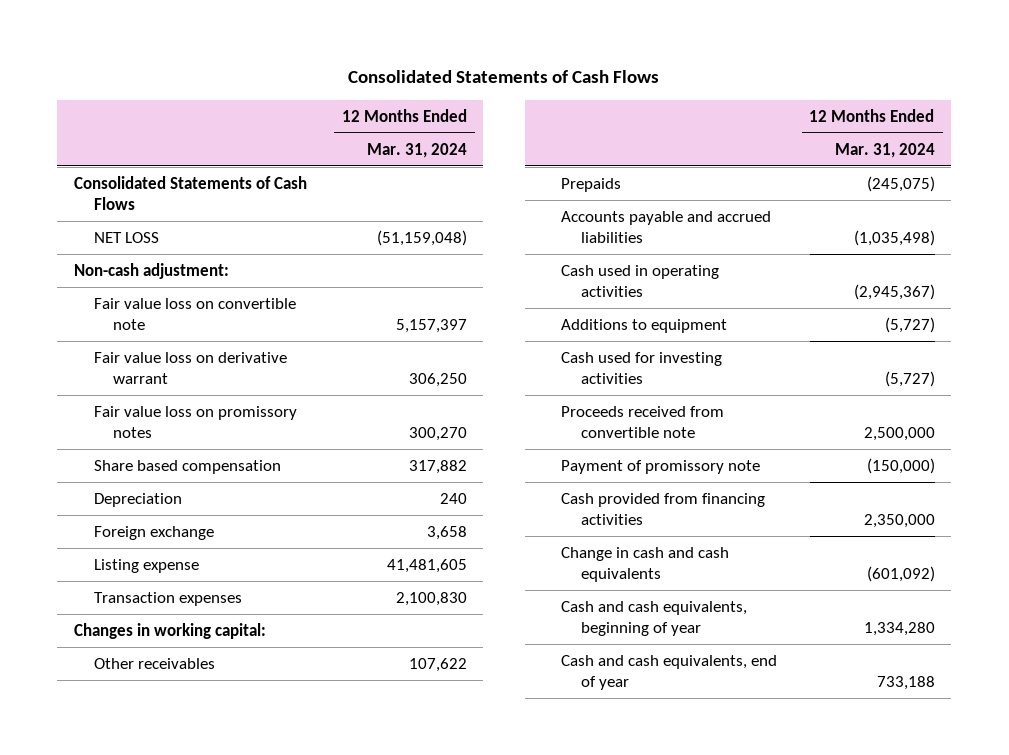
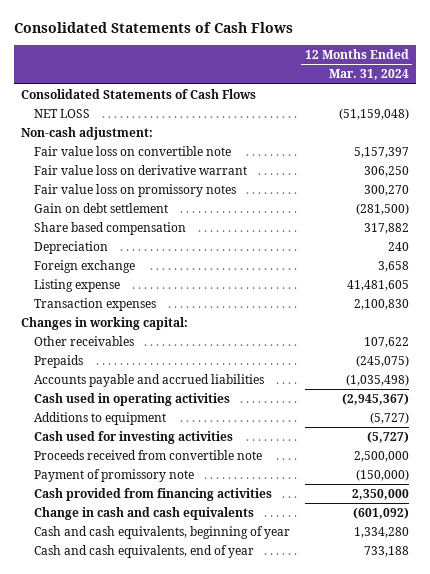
none -> [33,203,168,214] Gain on debt settlement

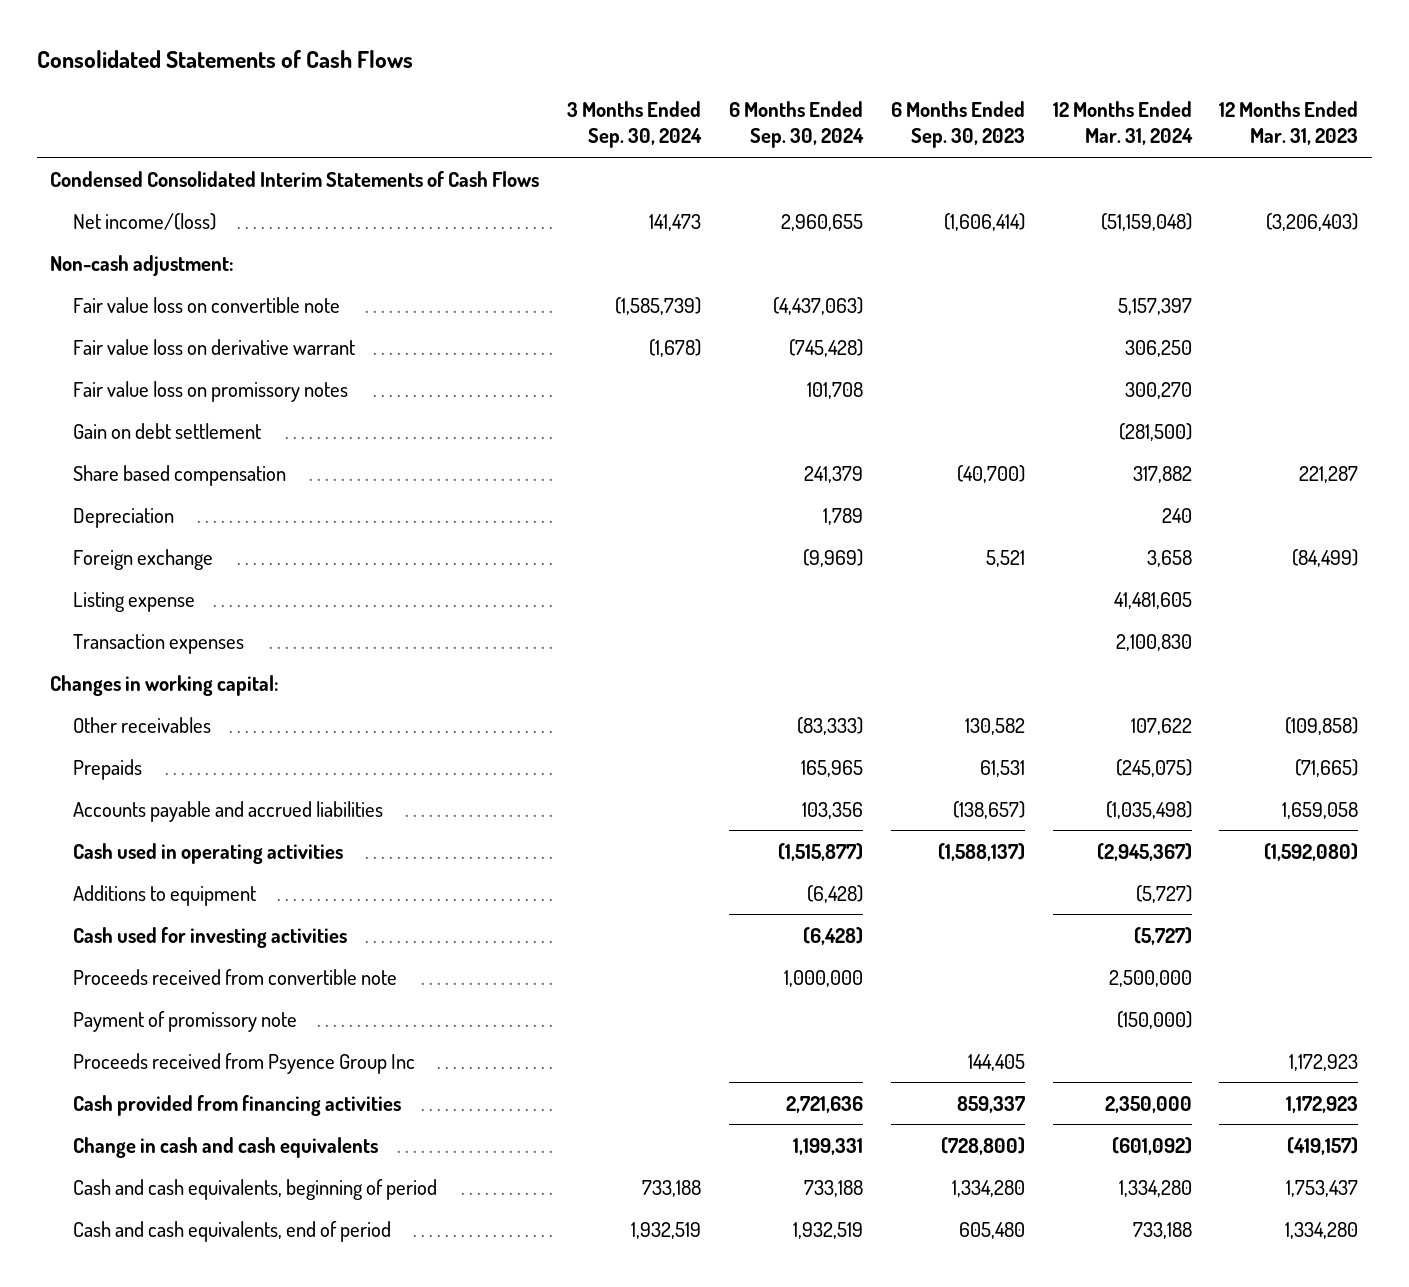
none -> [567,100,703,149] 3 Months Ended Sep. 30, 2024
none -> [729,100,865,149] 6 Months Ended Sep. 30, 2024
none -> [890,100,1025,149] 6 Months Ended Sep. 30, 2023
none -> [1219,100,1359,146] 12 Months Ended Mar. 31, 2023
[21,89,257,100] Consolidated Statements of Cash Flows -> [50,170,540,187] Condensed Consolidated Interim Statements of Cash Flows
[33,109,90,119] NET LOSS -> [73,212,217,230] Net income/(loss)
none -> [73,1052,416,1074] Proceeds received from Psyence Group Inc
[33,526,290,540] Cash and cash equivalents, beginning of year -> [73,1178,438,1200] Cash and cash equivalents, beginning of period
[33,545,254,559] Cash and cash equivalents, end of year -> [73,1220,392,1242] Cash and cash equivalents, end of period

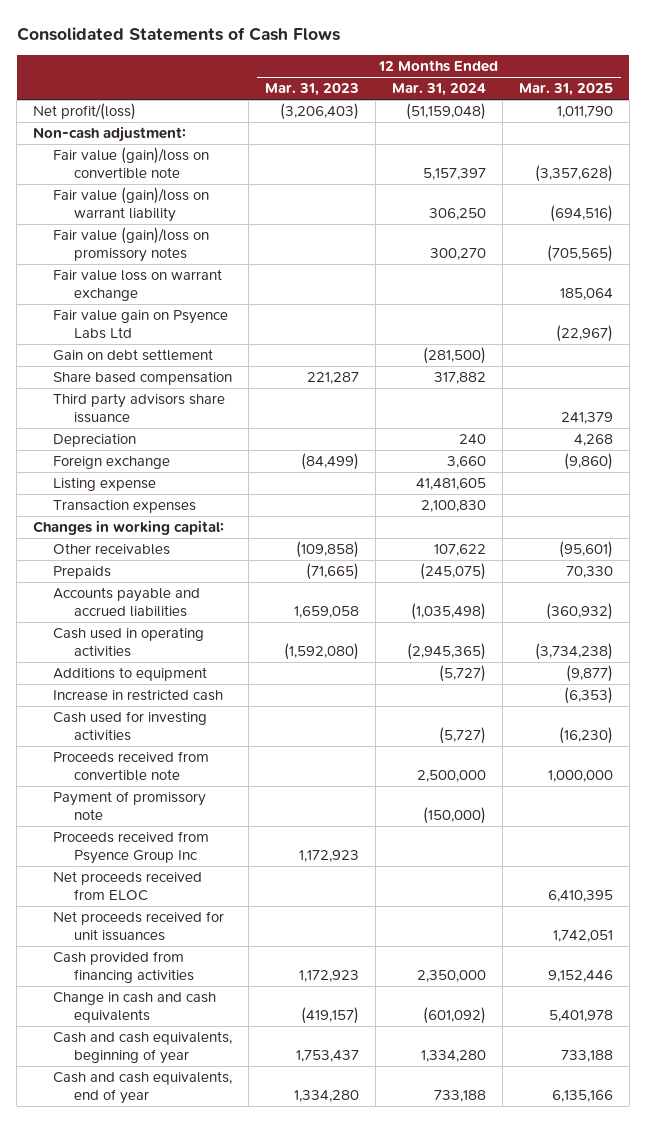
[567,100,703,149] 3 Months Ended Sep. 30, 2024 -> none
[729,100,865,149] 6 Months Ended Sep. 30, 2024 -> none
[890,100,1025,149] 6 Months Ended Sep. 30, 2023 -> none
none -> [518,83,613,97] Mar. 31, 2025
[50,170,540,187] Condensed Consolidated Interim Statements of Cash Flows -> none
[73,212,217,230] Net income/(loss) -> [33,103,137,121] Net profit/(loss)
[73,296,341,313] Fair value loss on convertible note -> [53,147,210,179] Fair value (gain)/loss on convertible note
[73,338,356,355] Fair value loss on derivative warrant -> [53,187,210,222] Fair value (gain)/loss on warrant liability
[73,380,349,402] Fair value loss on promissory notes -> [53,227,210,262] Fair value (gain)/loss on promissory notes
none -> [53,269,223,301] Fair value loss on warrant exchange
none -> [53,310,229,339] Fair value gain on Psyence Labs Ltd
none -> [53,393,226,423] Third party advisors share issuance
[1146,549,1192,567] 3,658 -> [446,456,486,469] 3,660
[1096,842,1192,861] (2,945,367) -> [406,642,486,660] (2,945,365)
none -> [53,689,224,702] Increase in restricted cash
none -> [53,871,203,901] Net proceeds received from ELOC
none -> [53,911,225,941] Net proceeds received for unit issuances
[73,1178,438,1200] Cash and cash equivalents, beginning of period -> [53,1031,233,1064] Cash and cash equivalents, beginning of year
[73,1220,392,1242] Cash and cash equivalents, end of period -> [53,1071,233,1104] Cash and cash equivalents, end of year

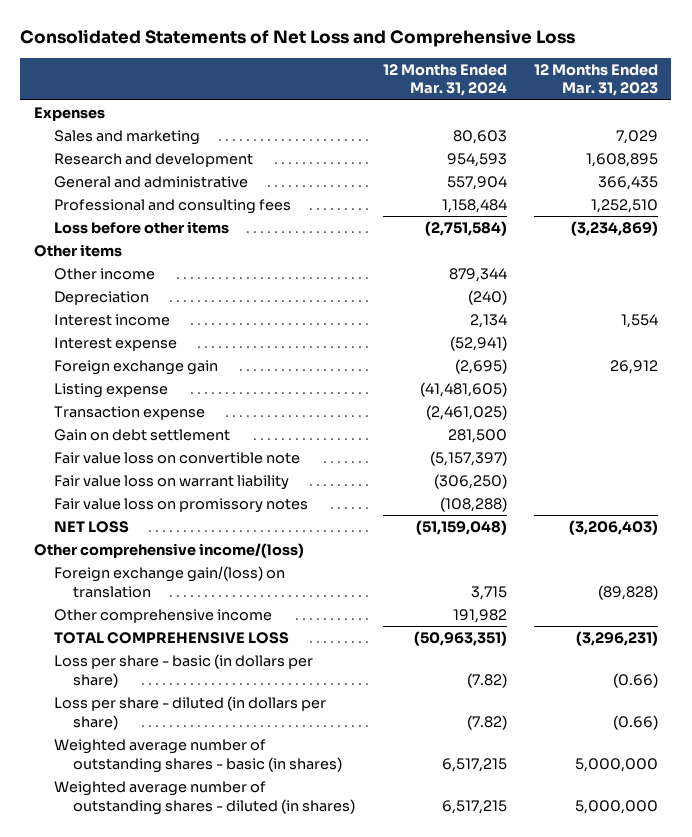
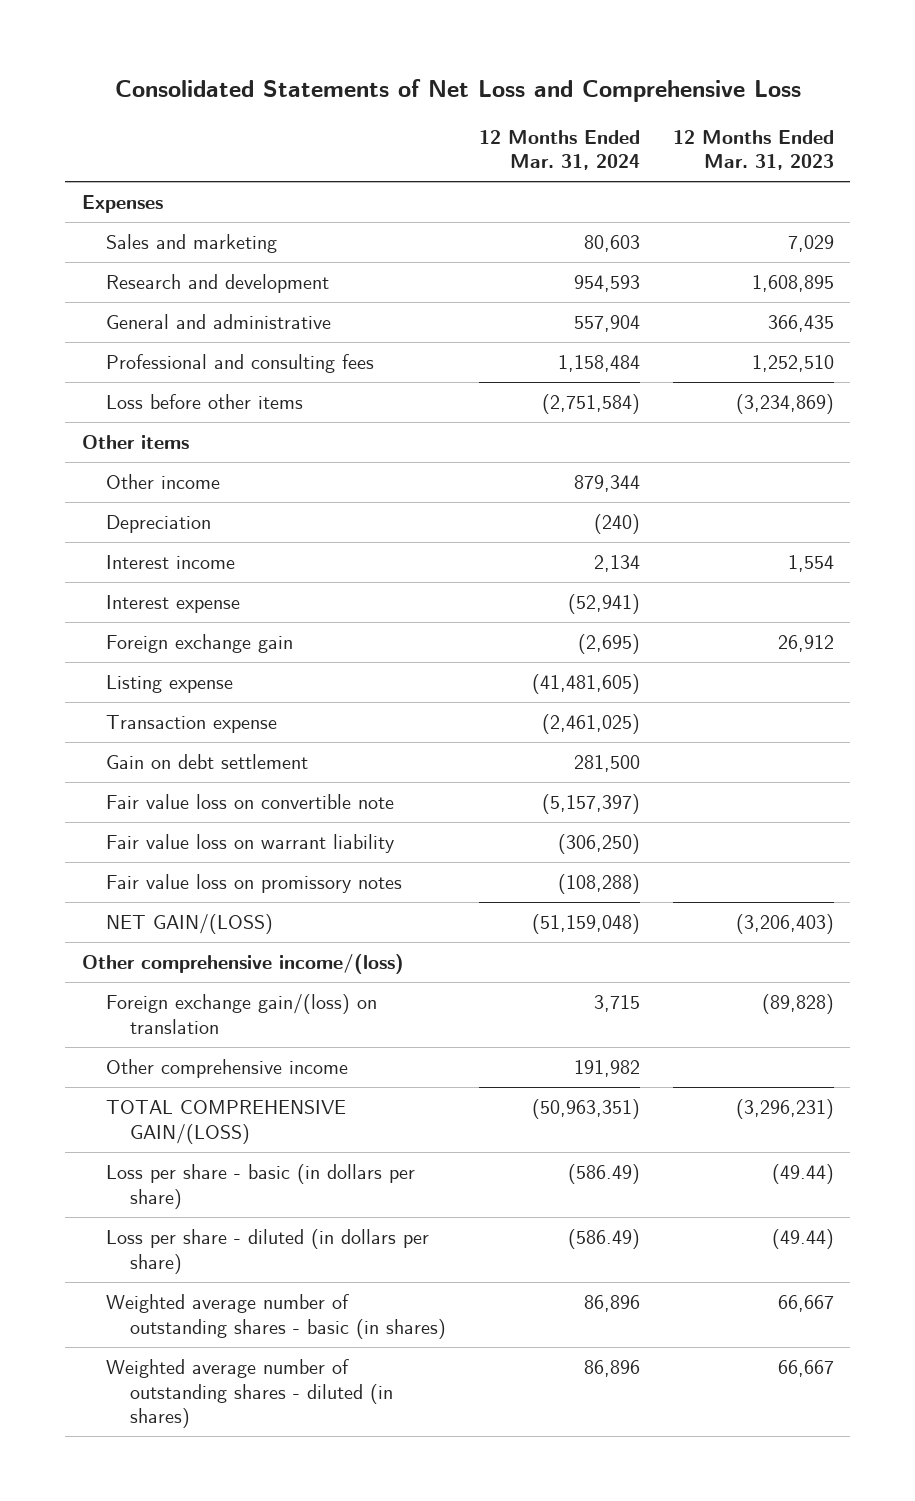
[53,520,129,533] NET LOSS -> [105,914,273,935] NET GAIN/(LOSS)
[53,631,289,644] TOTAL COMPREHENSIVE LOSS -> [105,1100,346,1144] TOTAL COMPREHENSIVE GAIN/(LOSS)
[466,672,507,688] (7.82) -> [567,1164,640,1185] (586.49)
[612,672,658,688] (0.66) -> [771,1164,834,1185] (49.44)
[466,714,507,730] (7.82) -> [567,1229,640,1250] (586.49)
[612,714,658,730] (0.66) -> [771,1229,834,1250] (49.44)
[441,757,507,772] 6,517,215 -> [583,1295,640,1313] 86,896
[574,757,658,772] 5,000,000 -> [777,1295,834,1313] 66,667
[441,799,507,814] 6,517,215 -> [583,1360,640,1378] 86,896
[574,799,658,814] 5,000,000 -> [777,1360,834,1378] 66,667

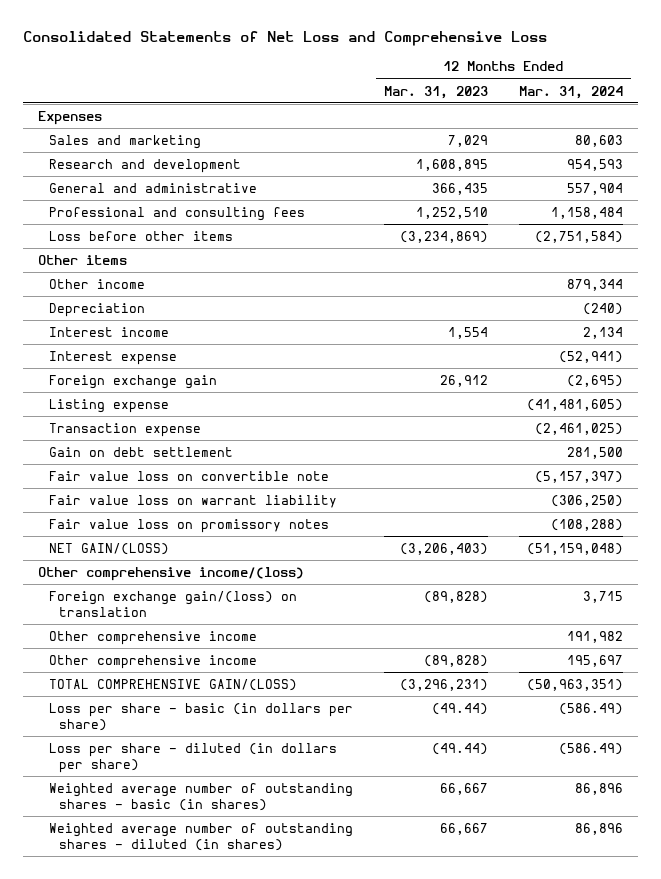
none -> [48,654,257,669] Other comprehensive income

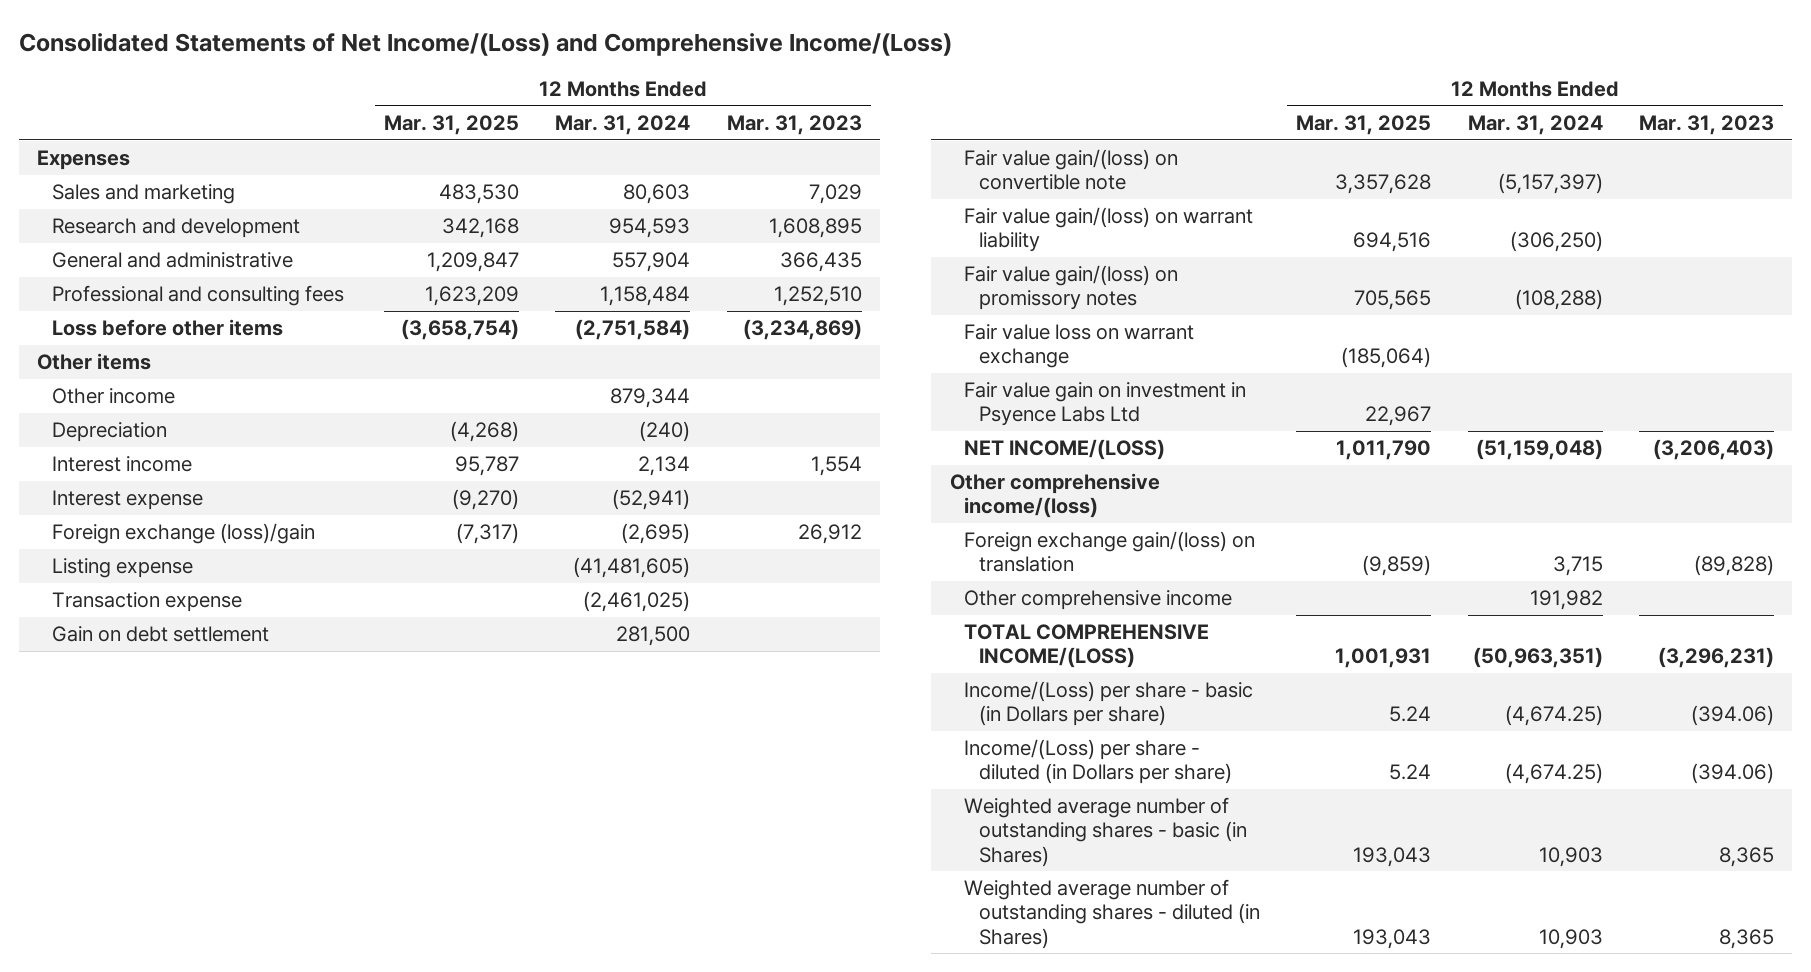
[22,31,547,47] Consolidated Statements of Net Loss and Comprehensive Loss -> [19,33,953,57] Consolidated Statements of Net Income/(Loss) and Comprehensive Income/(Loss)
none -> [384,115,520,136] Mar. 31, 2025
[48,374,217,389] Foreign exchange gain -> [52,523,316,545] Foreign exchange (loss)/gain
[48,470,329,481] Fair value loss on convertible note -> [964,149,1179,191] Fair value gain/(loss) on convertible note
[48,494,337,508] Fair value loss on warrant liability -> [964,207,1254,253] Fair value gain/(loss) on warrant liability
[48,518,329,533] Fair value loss on promissory notes -> [964,265,1179,311] Fair value gain/(loss) on promissory notes
none -> [964,324,1195,369] Fair value loss on warrant exchange
none -> [964,382,1247,427] Fair value gain on investment in Psyence Labs Ltd
[48,542,169,555] NET GAIN/(LOSS) -> [964,439,1166,461] NET INCOME/(LOSS)
[48,654,257,669] Other comprehensive income -> none
[48,678,297,691] TOTAL COMPREHENSIVE GAIN/(LOSS) -> [964,624,1210,669] TOTAL COMPREHENSIVE INCOME/(LOSS)
[48,702,353,731] Loss per share - basic (in dollars per share) -> [964,681,1254,727] Income/(Loss) per share - basic (in Dollars per share)
[431,702,488,715] (49.44) -> [1690,705,1774,727] (394.06)
[558,702,623,715] (586.49) -> [1504,705,1603,727] (4,674.25)
[48,742,337,773] Loss per share - diluted (in dollars per share) -> [964,739,1232,785] Income/(Loss) per share - diluted (in Dollars per share)
[431,742,488,755] (49.44) -> [1690,763,1774,785] (394.06)
[558,742,623,755] (586.49) -> [1504,763,1603,785] (4,674.25)
[48,782,353,811] Weighted average number of outstanding shares - basic (in shares) -> [964,797,1247,867] Weighted average number of outstanding shares - basic (in Shares)
[439,782,488,795] 66,667 -> [1718,846,1774,867] 8,365
[574,782,623,795] 86,896 -> [1538,846,1603,867] 10,903
[48,822,353,851] Weighted average number of outstanding shares - diluted (in shares) -> [964,879,1260,949] Weighted average number of outstanding shares - diluted (in Shares)
[439,822,488,835] 66,667 -> [1718,928,1774,949] 8,365
[574,822,623,835] 86,896 -> [1538,928,1603,949] 10,903

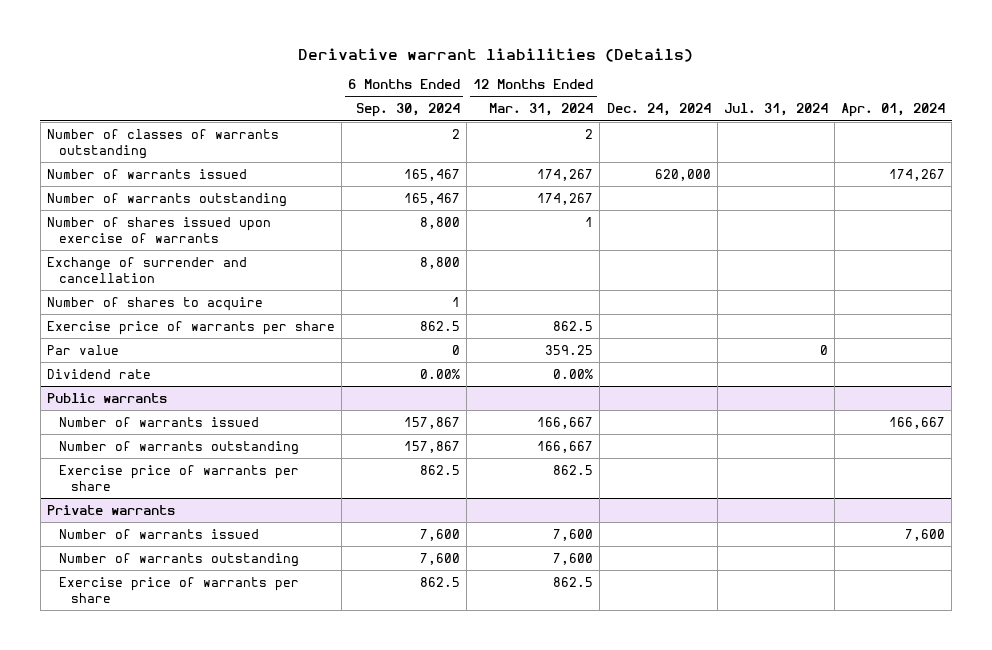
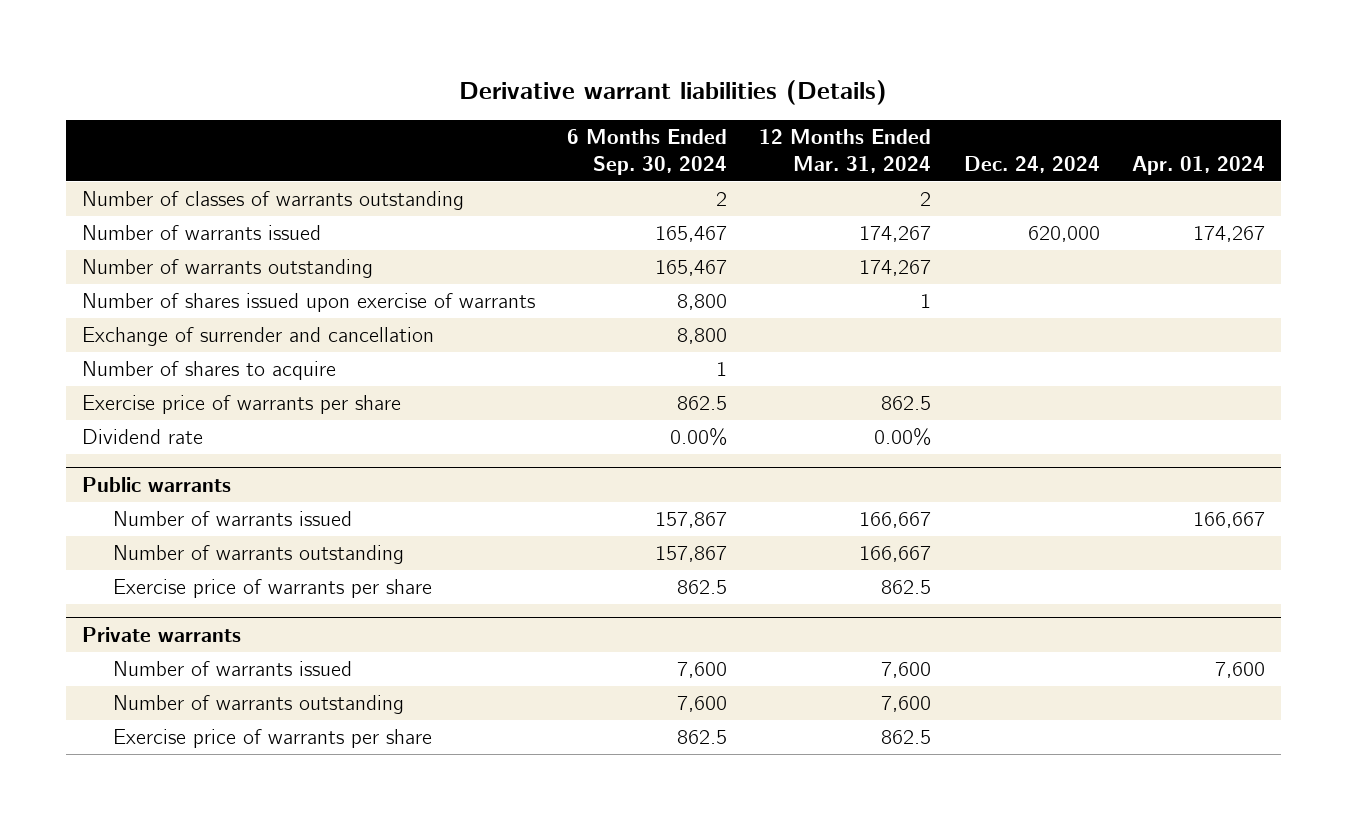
[723,103,828,117] Jul. 31, 2024 -> none
[46,344,119,355] Par value -> none

